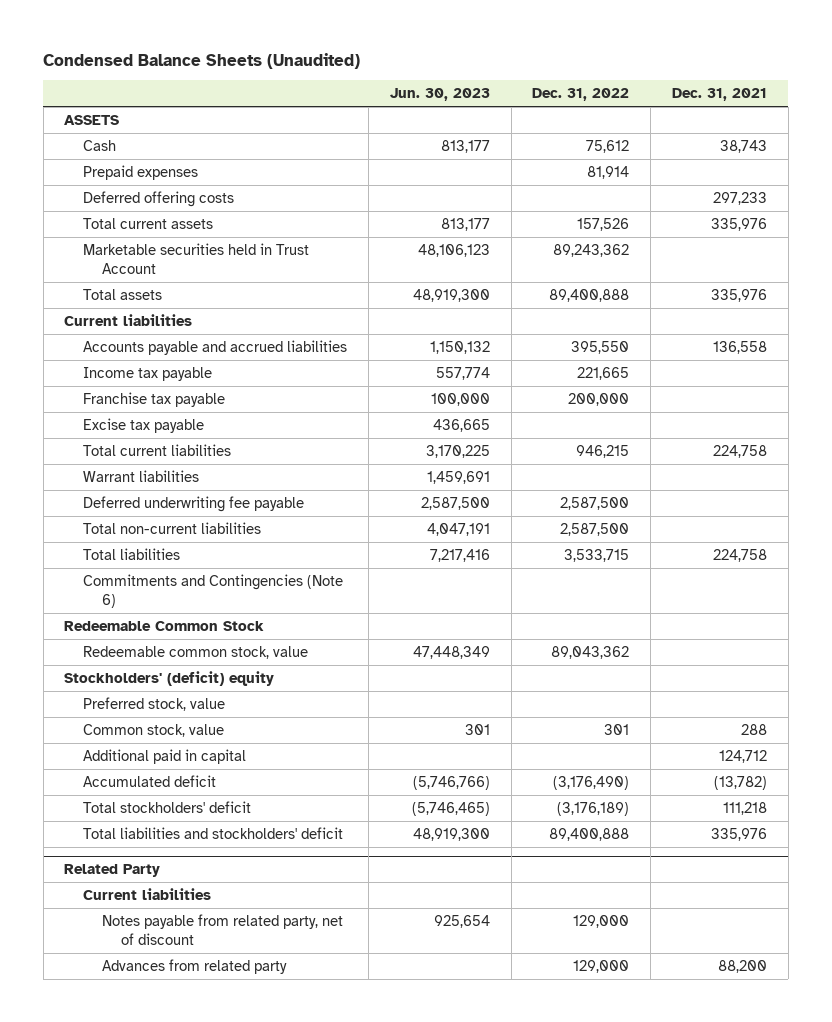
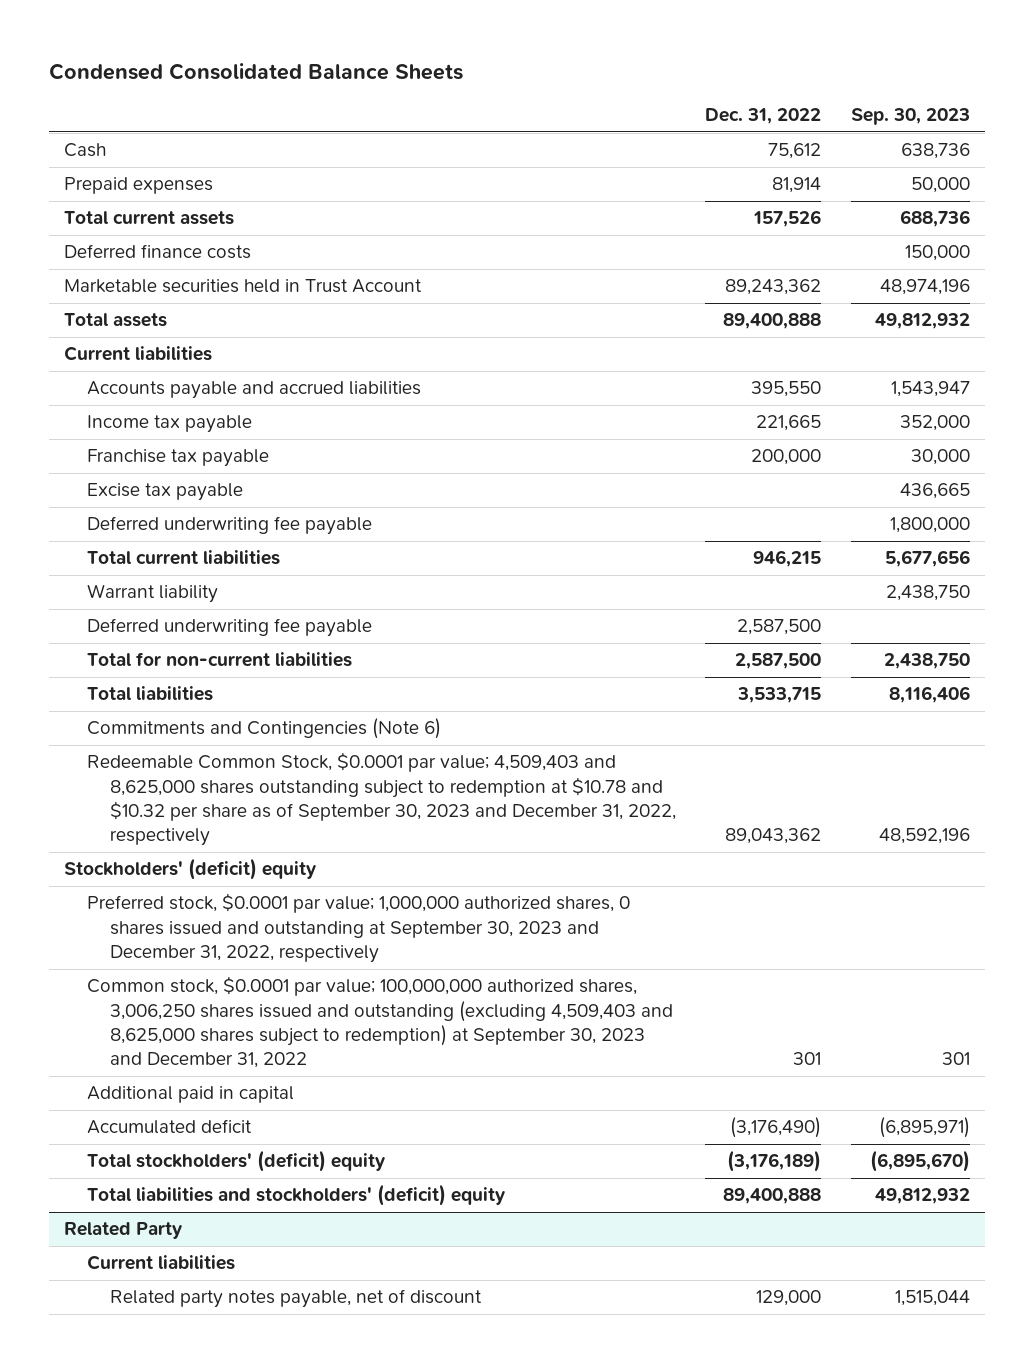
[43,52,361,69] Condensed Balance Sheets (Unaudited) -> [49,62,464,80] Condensed Consolidated Balance Sheets
[389,88,490,102] Jun. 30, 2023 -> none
[672,88,768,102] Dec. 31, 2021 -> none
none -> [850,107,970,125] Sep. 30, 2023
[64,114,120,125] ASSETS -> none
[83,190,235,207] Deferred offering costs -> none
none -> [64,244,252,260] Deferred finance costs
none -> [87,516,373,536] Deferred underwriting fee payable
[83,469,200,482] Warrant liabilities -> [87,584,219,604] Warrant liability
[83,521,262,534] Total non-current liabilities -> [87,652,353,668] Total for non-current liabilities
[64,620,265,631] Redeemable Common Stock -> none
[83,645,309,659] Redeemable common stock, value -> [87,752,676,847] Redeemable Common Stock, $0.0001 par value; 4,509,403 and 8,625,000 shares outstanding subject to redemption at $10.78 and $10.32 per share as of September 30, 2023 and December 31, 2022, respectively
[83,696,226,711] Preferred stock, value -> [87,893,631,964] Preferred stock, $0.0001 par value; 1,000,000 authorized shares, 0 shares issued and outstanding at September 30, 2023 and December 31, 2022, respectively
[83,723,225,737] Common stock, value -> [87,976,673,1069] Common stock, $0.0001 par value; 100,000,000 authorized shares, 3,006,250 shares issued and outstanding (excluding 4,509,403 and 8,625,000 shares subject to redemption) at September 30, 2023 and December 31, 2022
[83,800,252,813] Total stockholders' deficit -> [87,1150,386,1173] Total stockholders' (deficit) equity
[83,826,344,839] Total liabilities and stockholders' deficit -> [87,1184,506,1207] Total liabilities and stockholders' (deficit) equity
[101,958,287,974] Advances from related party -> none
[101,913,343,945] Notes payable from related party, net of discount -> [109,1289,482,1309] Related party notes payable, net of discount

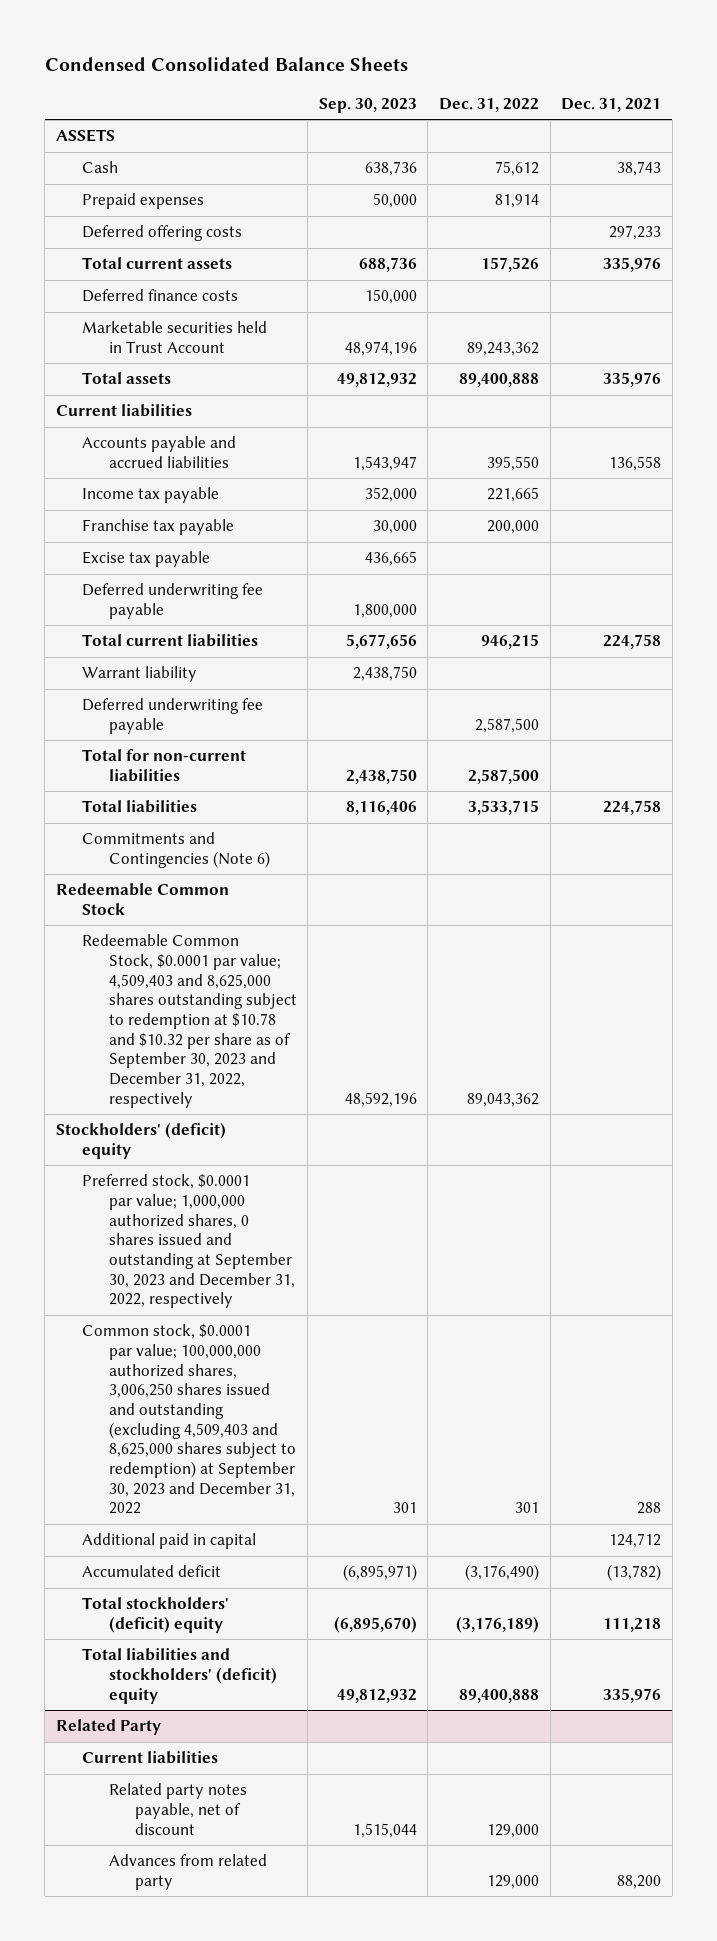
none -> [561,97,662,112] Dec. 31, 2021
none -> [55,129,115,143] ASSETS
none -> [82,225,243,242] Deferred offering costs
none -> [55,883,229,915] Redeemable Common Stock
none -> [108,1854,267,1890] Advances from related party

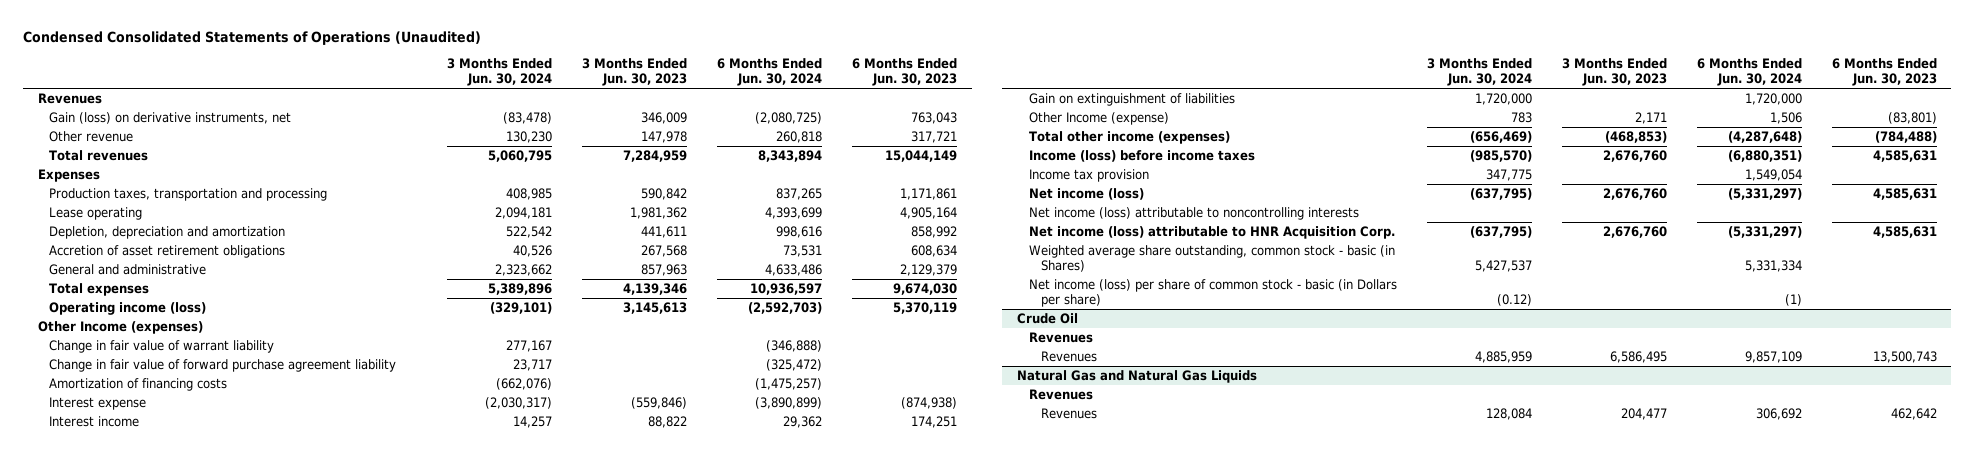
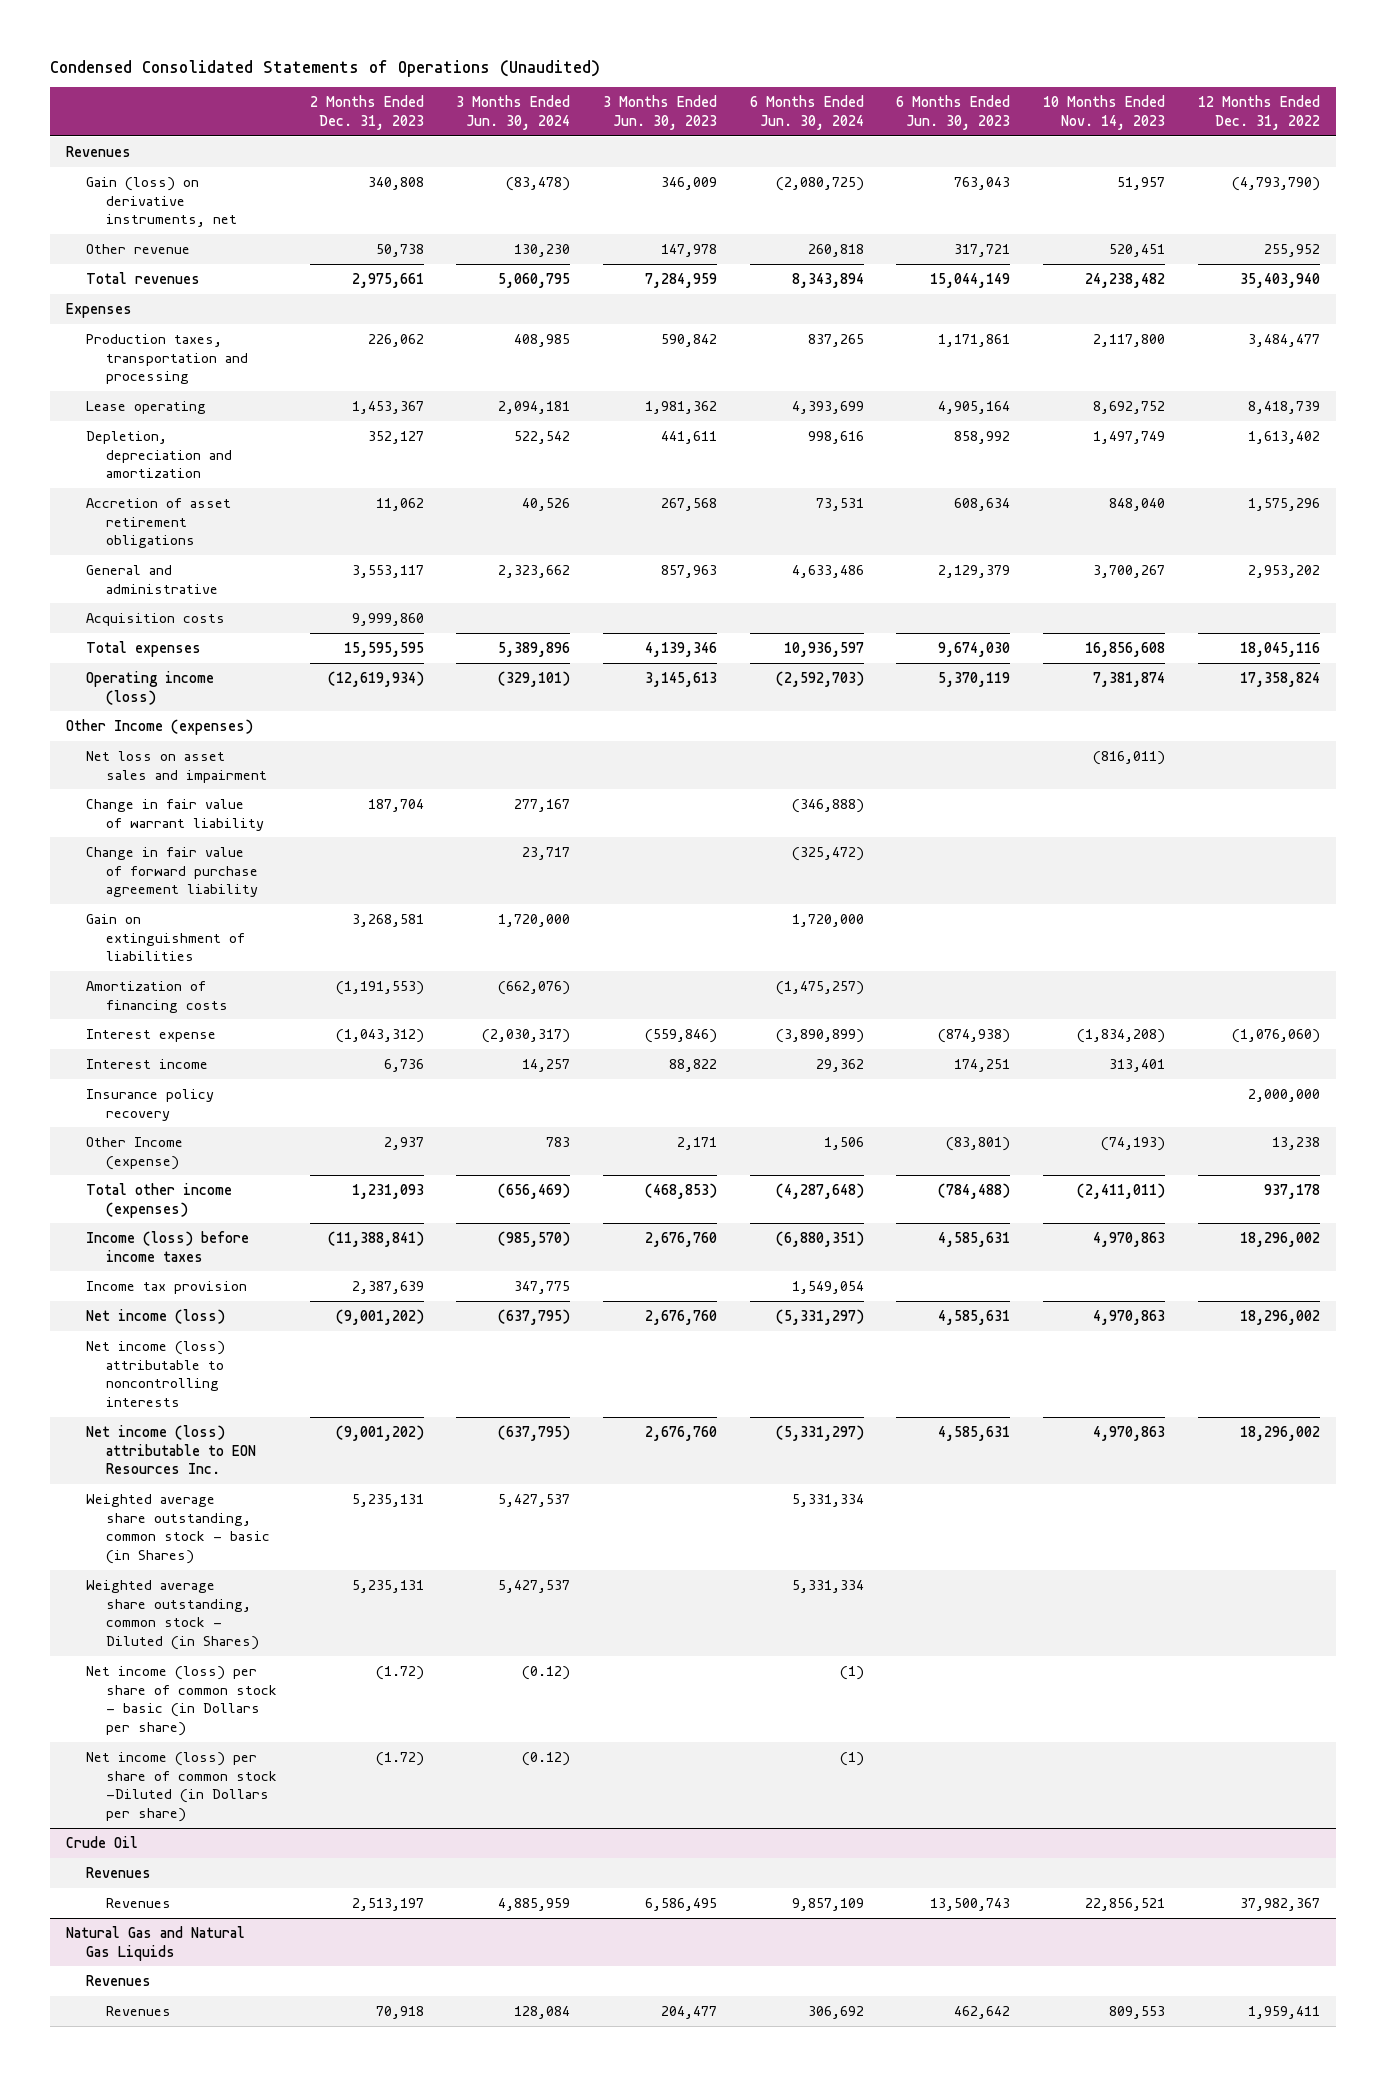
none -> [309,95,424,130] 2 Months Ended Dec. 31, 2023
none -> [1042,95,1165,130] 10 Months Ended Nov. 14, 2023
none -> [1197,95,1320,130] 12 Months Ended Dec. 31, 2022
none -> [86,612,226,626] Acquisition costs
none -> [86,750,268,783] Net loss on asset sales and impairment
[1029,93,1236,107] Gain on extinguishment of liabilities -> [86,913,246,962] Gain on extinguishment of liabilities
none -> [86,1088,215,1121] Insurance policy recovery
[1029,226,1396,240] Net income (loss) attributable to HNR Acquisition Corp. -> [86,1424,257,1475] Net income (loss) attributable to EON Resources Inc.
none -> [86,1579,260,1650] Weighted average share outstanding, common stock - Diluted (in Shares)
none -> [86,1751,278,1822] Net income (loss) per share of common stock -Diluted (in Dollars per share)

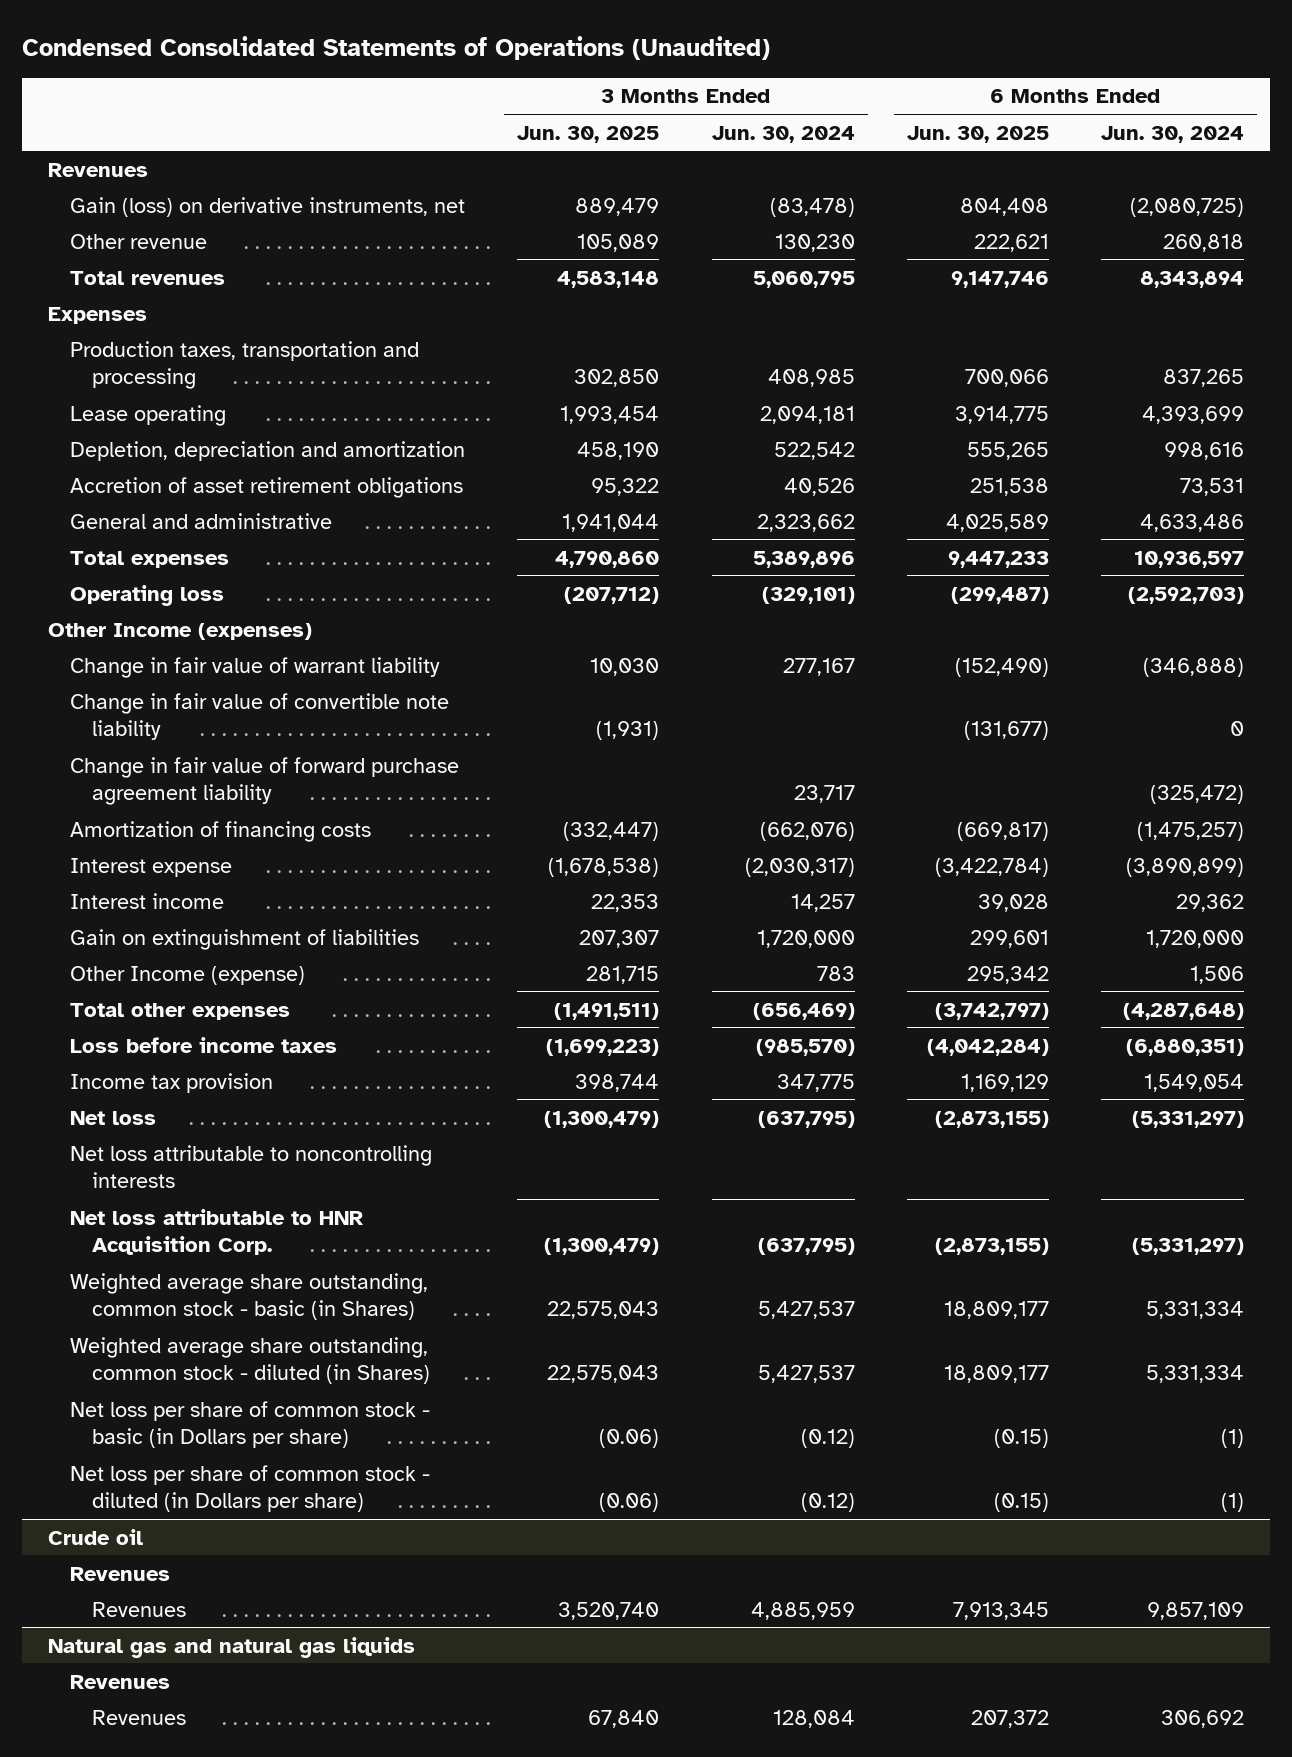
[309,95,424,130] 2 Months Ended Dec. 31, 2023 -> none
[602,95,717,130] 3 Months Ended Jun. 30, 2023 -> none
[896,95,1011,130] 6 Months Ended Jun. 30, 2023 -> none
[1042,95,1165,130] 10 Months Ended Nov. 14, 2023 -> none
[1197,95,1320,130] 12 Months Ended Dec. 31, 2022 -> none
none -> [517,125,660,143] Jun. 30, 2025
none -> [906,125,1049,143] Jun. 30, 2025
[86,612,226,626] Acquisition costs -> none
[86,670,215,705] Operating income (loss) -> [70,584,225,606] Operating loss
[86,750,268,783] Net loss on asset sales and impairment -> none
none -> [70,692,450,741] Change in fair value of convertible note liability
[86,1088,215,1121] Insurance policy recovery -> none
[86,913,246,962] Gain on extinguishment of liabilities -> [70,928,420,950] Gain on extinguishment of liabilities
[86,1182,233,1218] Total other income (expenses) -> [70,1002,291,1020] Total other expenses
[86,1230,250,1262] Income (loss) before income taxes -> [70,1036,338,1053] Loss before income taxes
[86,1308,226,1324] Net income (loss) -> [70,1110,157,1125] Net loss
[86,1340,226,1407] Net income (loss) attributable to noncontrolling interests -> [70,1144,433,1189] Net loss attributable to noncontrolling interests
[86,1424,257,1475] Net income (loss) attributable to EON Resources Inc. -> [70,1208,365,1256] Net loss attributable to HNR Acquisition Corp.
[86,1579,260,1650] Weighted average share outstanding, common stock - Diluted (in Shares) -> [70,1336,431,1385] Weighted average share outstanding, common stock - diluted (in Shares)
[86,1665,278,1736] Net income (loss) per share of common stock - basic (in Dollars per share) -> [70,1400,431,1449] Net loss per share of common stock - basic (in Dollars per share)
[86,1751,278,1822] Net income (loss) per share of common stock -Diluted (in Dollars per share) -> [70,1464,431,1513] Net loss per share of common stock - diluted (in Dollars per share)
[66,1835,139,1848] Crude Oil -> [47,1528,143,1545] Crude oil
[66,1925,246,1961] Natural Gas and Natural Gas Liquids -> [47,1636,415,1658] Natural gas and natural gas liquids

